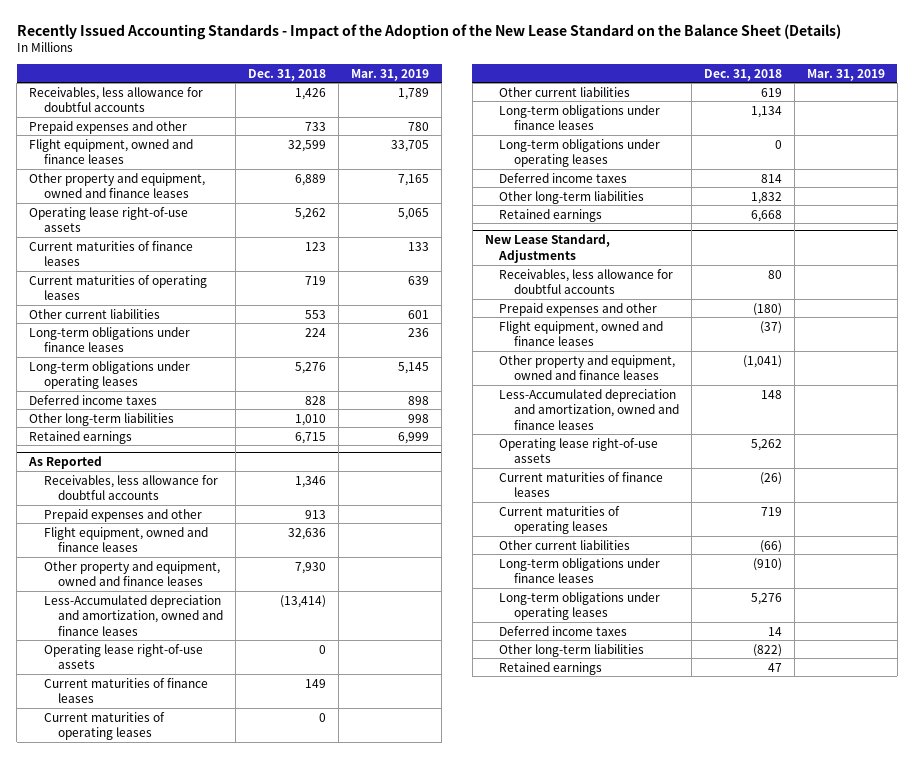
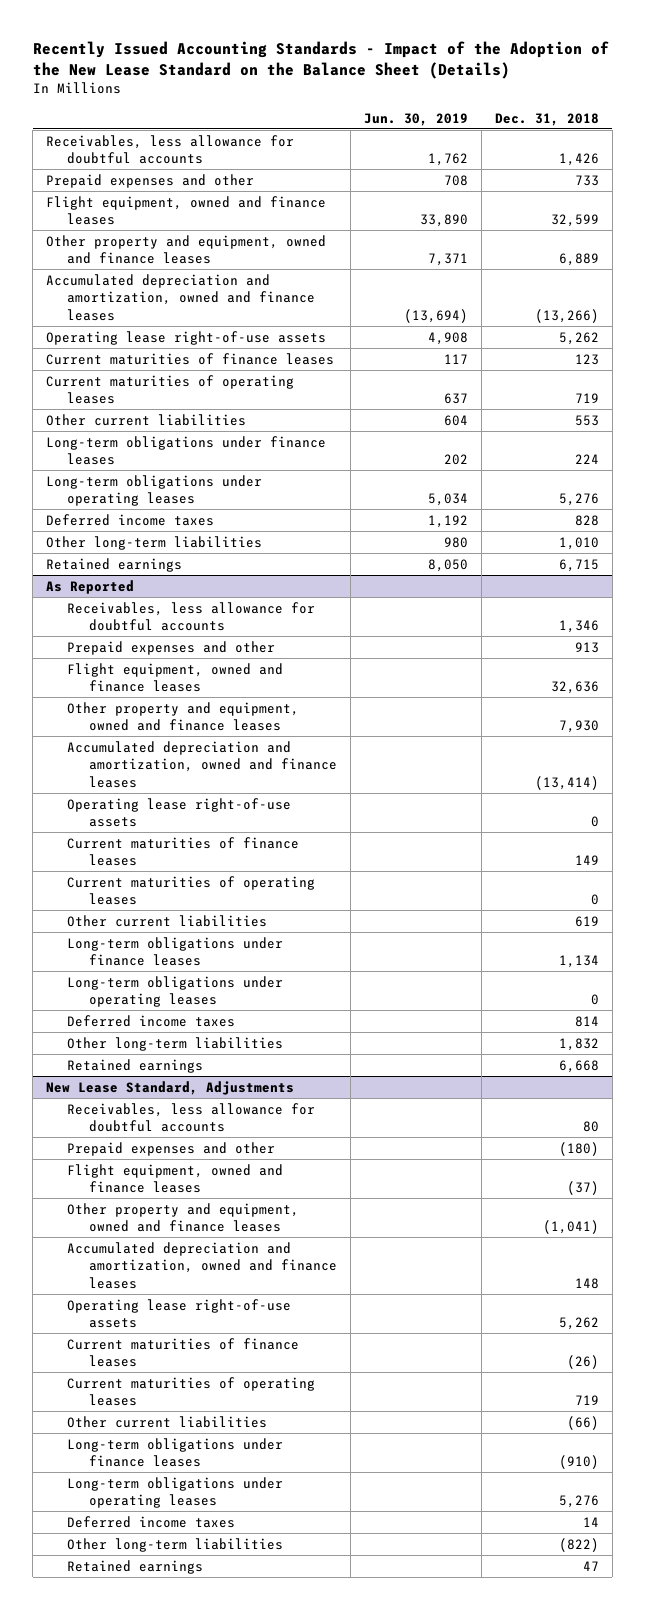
[351,68,430,81] Mar. 31, 2019 -> none
none -> [363,112,468,126] Jun. 30, 2019
none -> [46,273,316,321] Accumulated depreciation and amortization, owned and finance leases
[43,594,224,636] Less-Accumulated depreciation and amortization, owned and finance leases -> [67,740,337,788] Accumulated depreciation and amortization, owned and finance leases
[499,388,679,430] Less-Accumulated depreciation and amortization, owned and finance leases -> [67,1241,337,1289] Accumulated depreciation and amortization, owned and finance leases

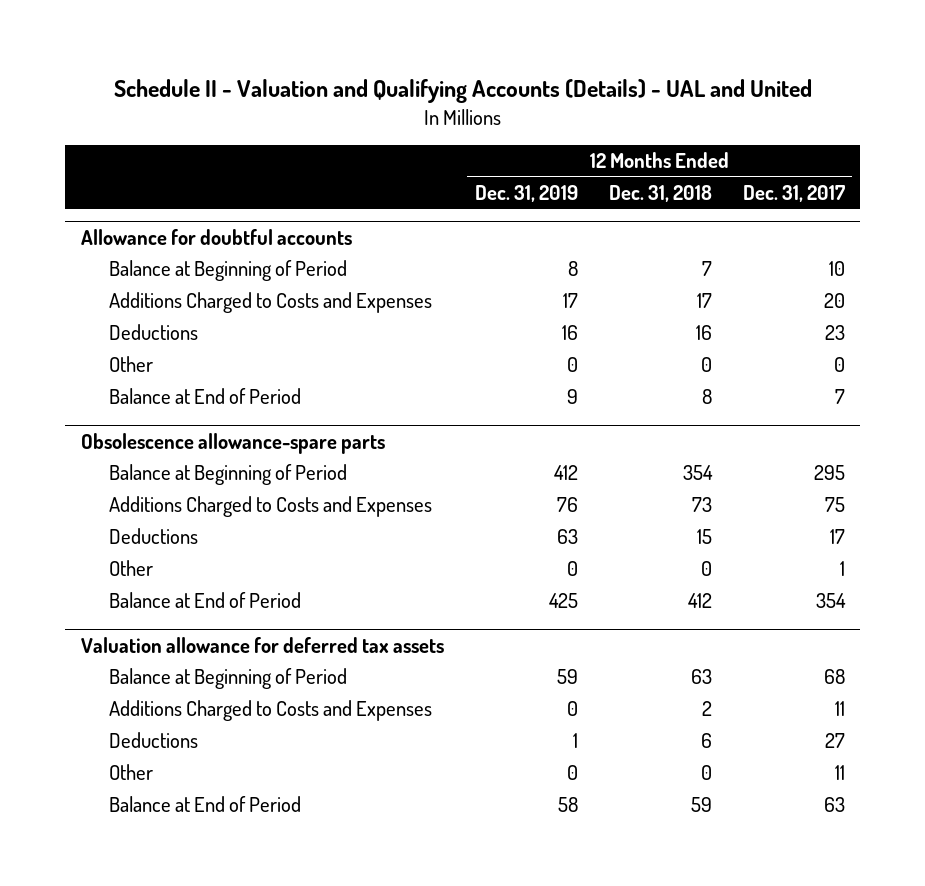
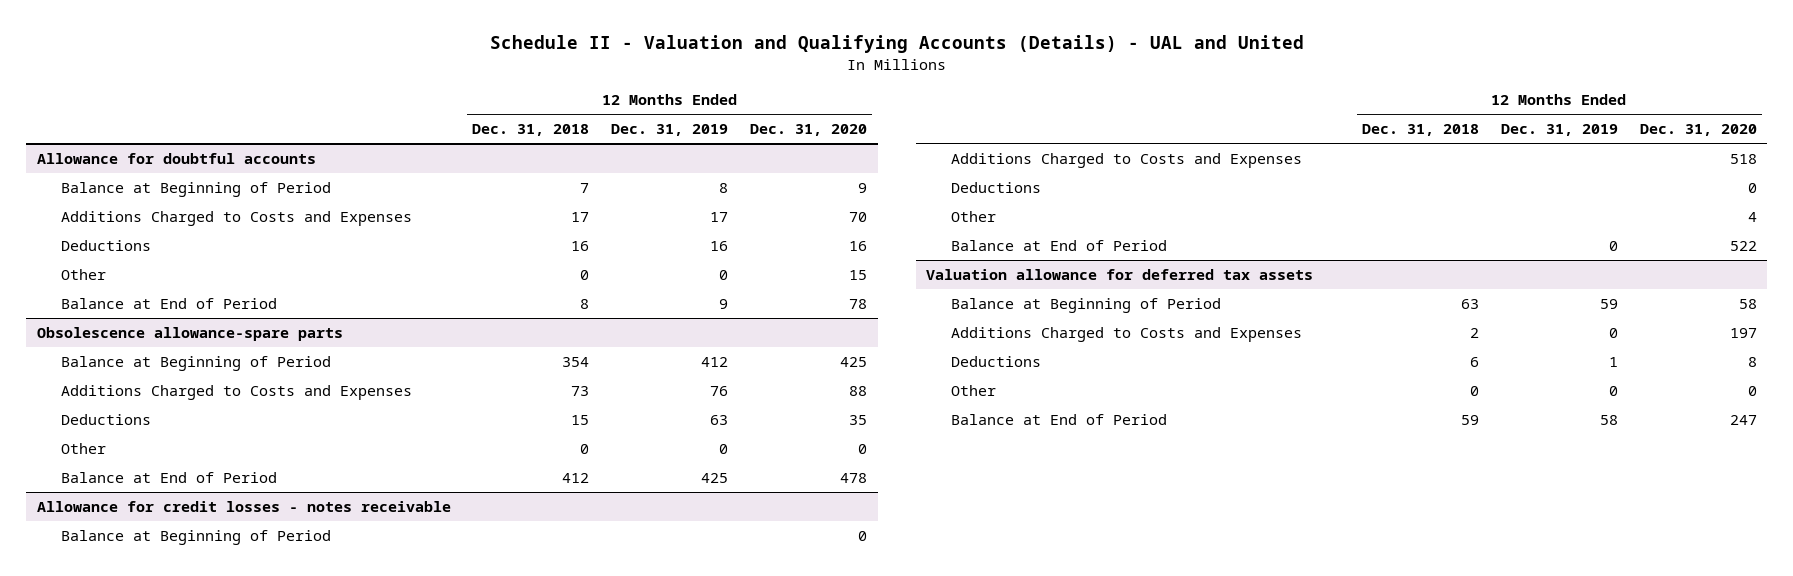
[742,185,845,203] Dec. 31, 2017 -> none
none -> [749,124,867,137] Dec. 31, 2020
none -> [36,500,451,512] Allowance for credit losses - notes receivable
none -> [60,529,331,545] Balance at Beginning of Period
none -> [950,152,1302,168] Additions Charged to Costs and Expenses
none -> [950,181,1041,193] Deductions
none -> [950,210,996,222] Other
none -> [950,239,1167,251] Balance at End of Period

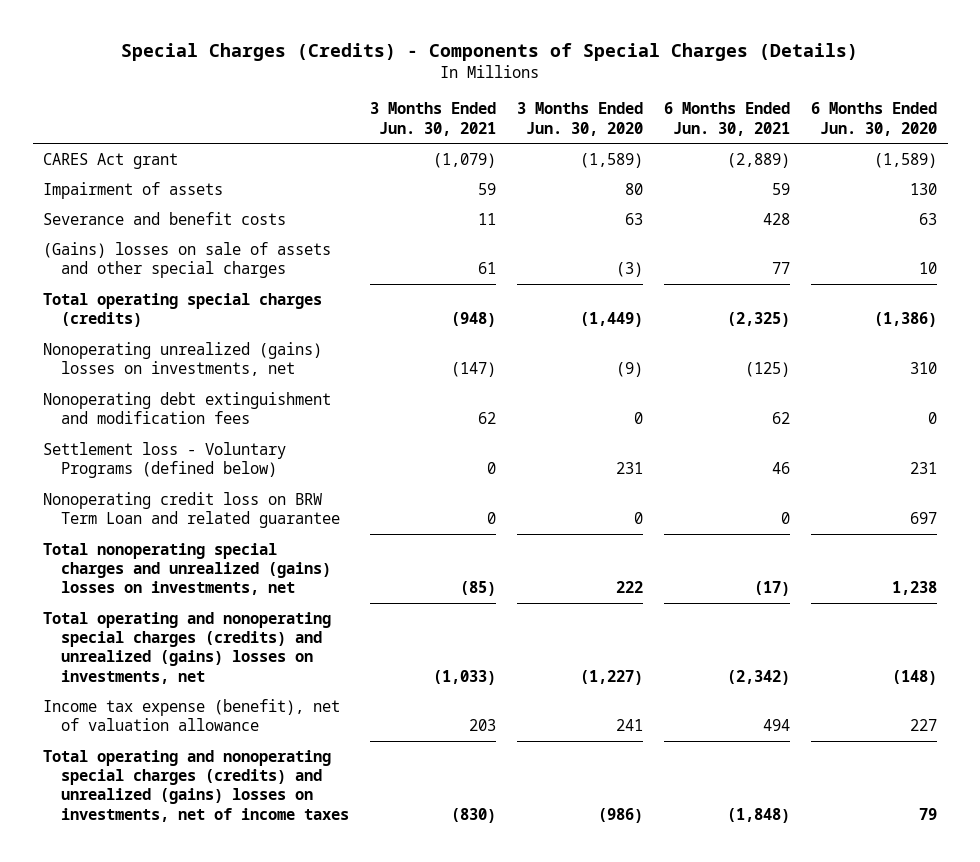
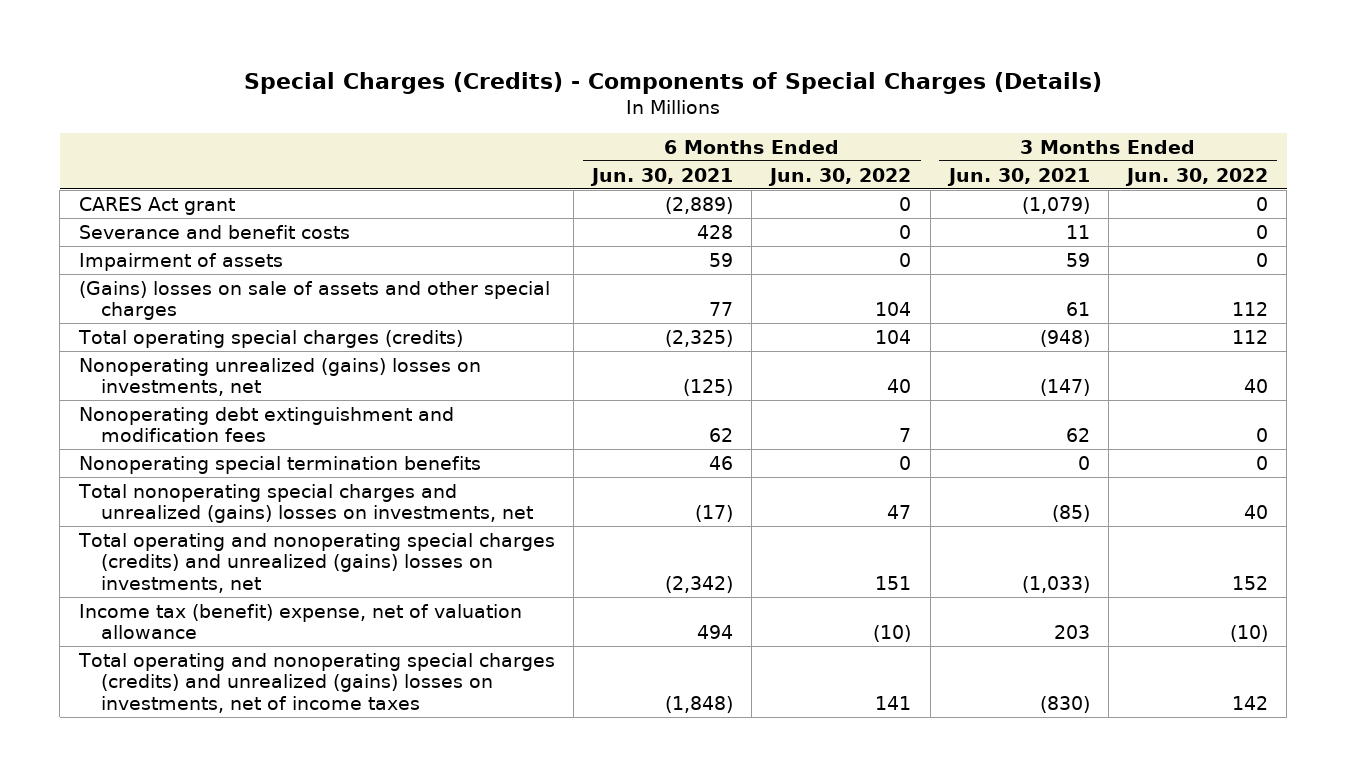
[517,102,644,136] 3 Months Ended Jun. 30, 2020 -> none
[811,102,938,136] 6 Months Ended Jun. 30, 2020 -> none
none -> [768,167,912,186] Jun. 30, 2022
none -> [1125,167,1269,186] Jun. 30, 2022
[43,181,224,199] Impairment of assets -> [78,252,283,271] Impairment of assets
[43,441,287,479] Settlement loss - Voluntary Programs (defined below) -> none
[43,491,341,529] Nonoperating credit loss on BRW Term Loan and related guarantee -> none
none -> [78,455,481,474] Nonoperating special termination benefits
[43,698,341,732] Income tax expense (benefit), net of valuation allowance -> [78,603,522,640] Income tax (benefit) expense, net of valuation allowance

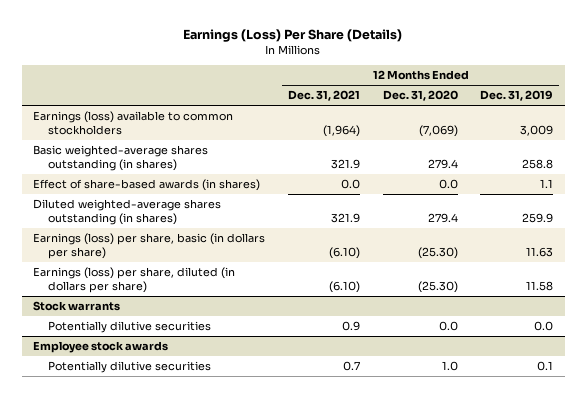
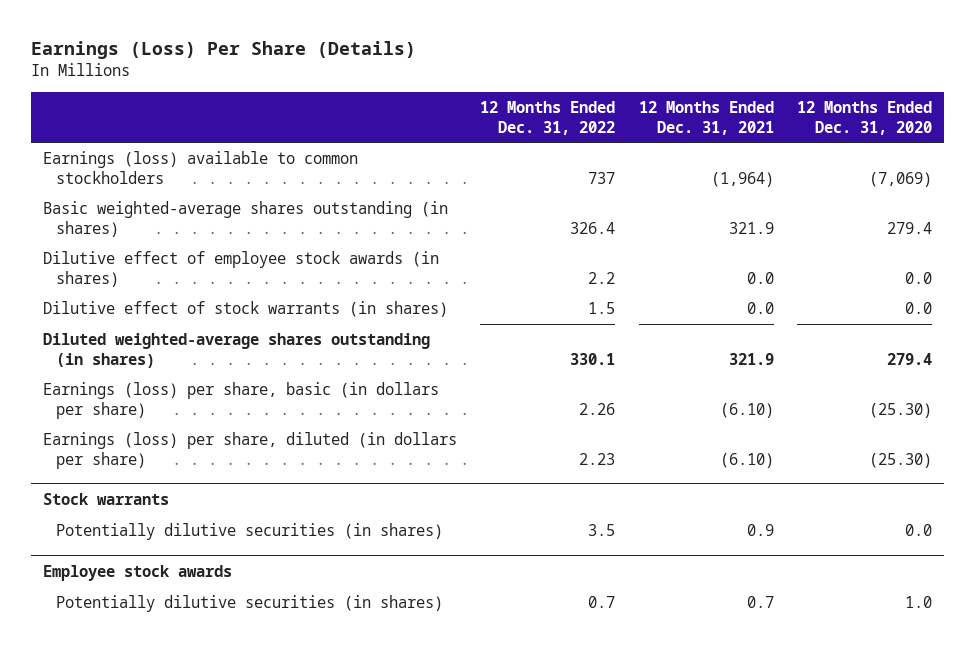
[480,90,554,102] Dec. 31, 2019 -> none
none -> [480,100,616,135] 12 Months Ended Dec. 31, 2022
[33,179,261,192] Effect of share-based awards (in shares) -> [42,250,439,287] Dilutive effect of employee stock awards (in shares)
none -> [42,300,448,317] Dilutive effect of stock warrants (in shares)
[48,321,212,334] Potentially dilutive securities -> [56,522,444,540] Potentially dilutive securities (in shares)
[48,361,212,374] Potentially dilutive securities -> [56,594,444,612] Potentially dilutive securities (in shares)

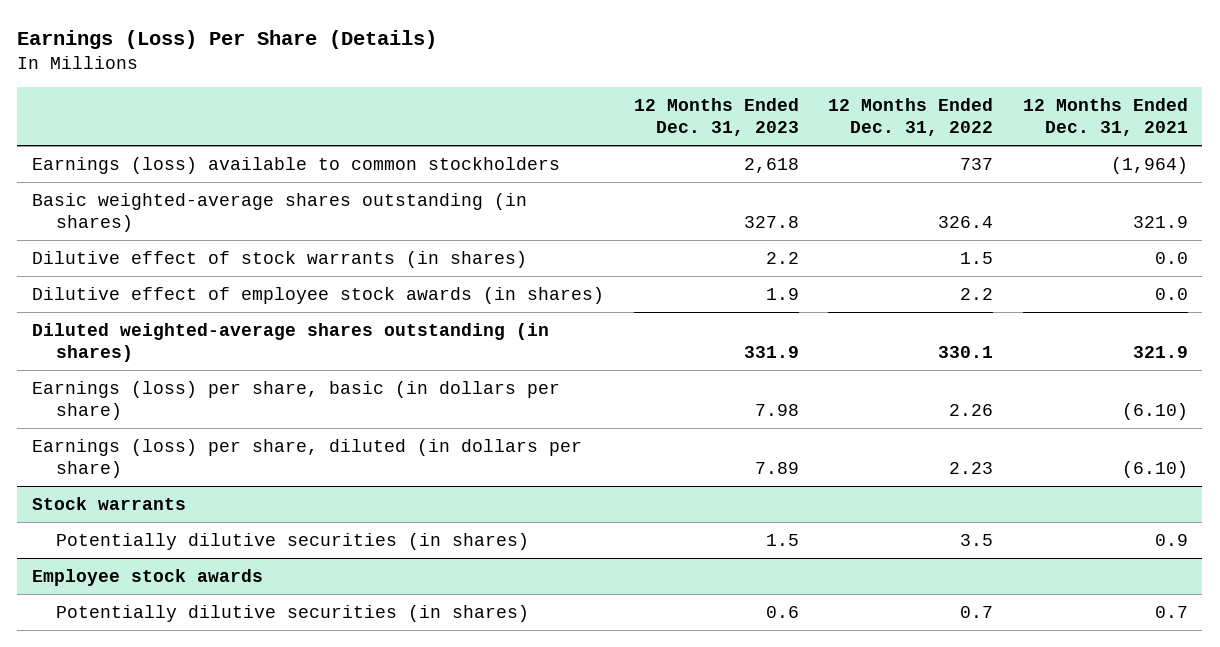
[796,100,932,135] 12 Months Ended Dec. 31, 2020 -> none
none -> [633,98,799,137] 12 Months Ended Dec. 31, 2023
[42,250,439,287] Dilutive effect of employee stock awards (in shares) -> [32,286,605,304] Dilutive effect of employee stock awards (in shares)

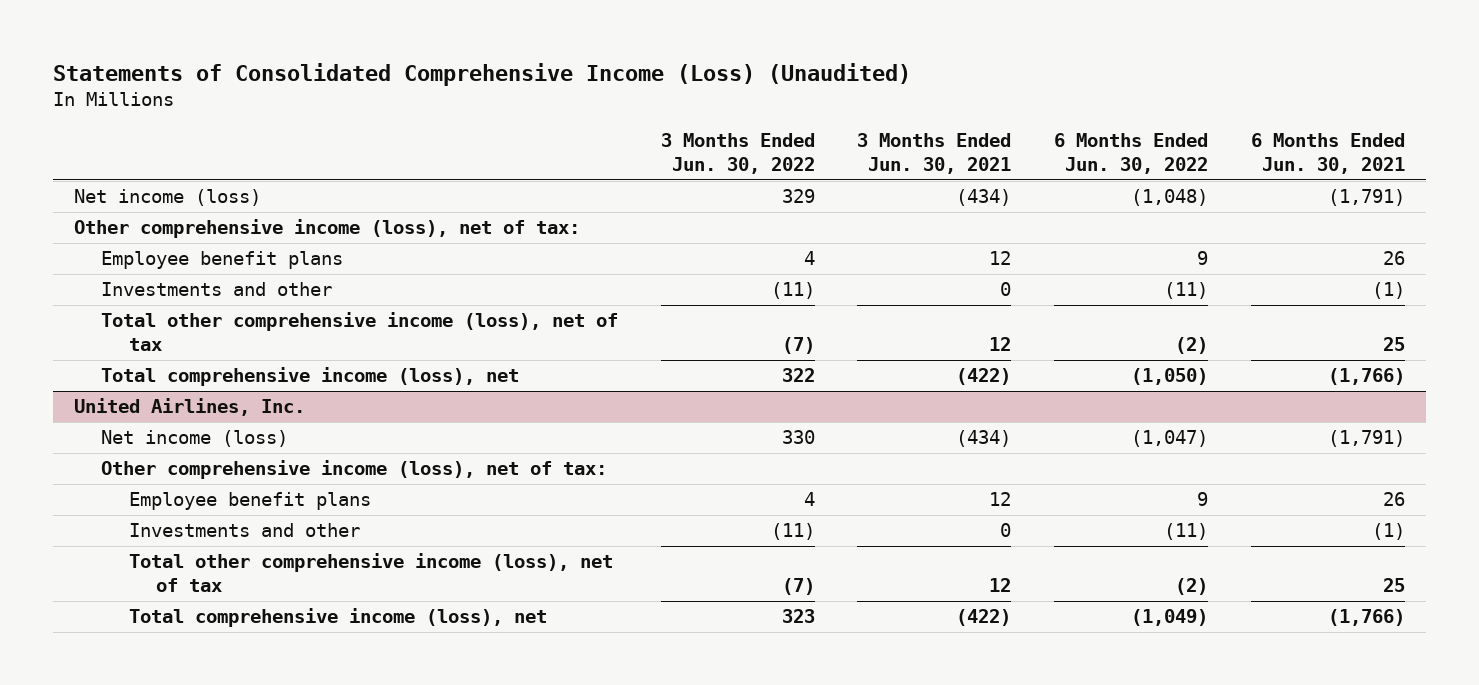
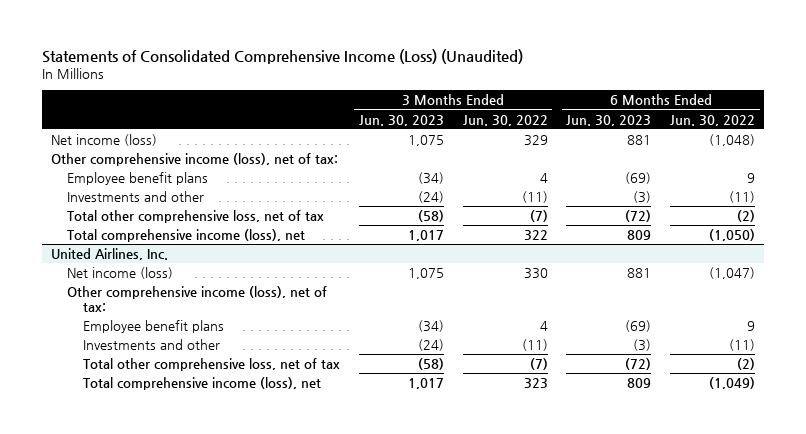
[857,133,1012,174] 3 Months Ended Jun. 30, 2021 -> none
[1250,133,1405,174] 6 Months Ended Jun. 30, 2021 -> none
none -> [359,114,445,126] Jun. 30, 2023
none -> [566,114,652,126] Jun. 30, 2023
[101,312,619,352] Total other comprehensive income (loss), net of tax -> [67,210,325,224] Total other comprehensive loss, net of tax
[128,553,613,593] Total other comprehensive income (loss), net of tax -> [83,358,341,372] Total other comprehensive loss, net of tax

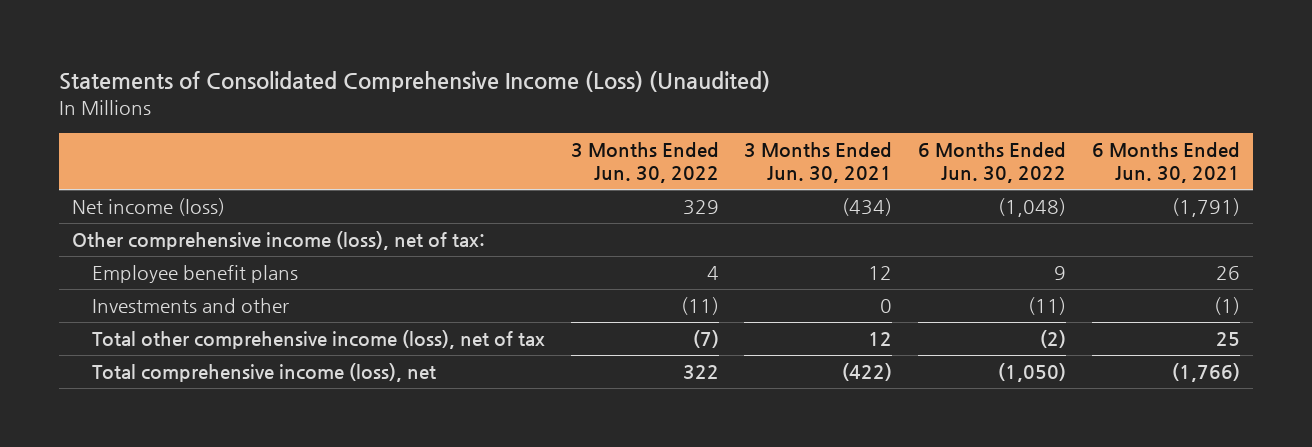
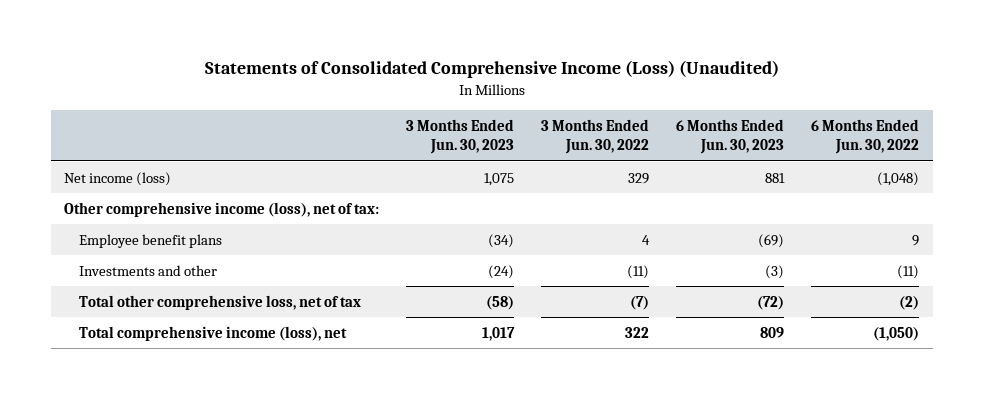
[744,141,893,184] 3 Months Ended Jun. 30, 2021 -> none
[1091,141,1240,184] 6 Months Ended Jun. 30, 2021 -> none
none -> [406,118,515,155] 3 Months Ended Jun. 30, 2023
none -> [676,118,785,155] 6 Months Ended Jun. 30, 2023
[91,330,545,350] Total other comprehensive income (loss), net of tax -> [78,294,361,310] Total other comprehensive loss, net of tax

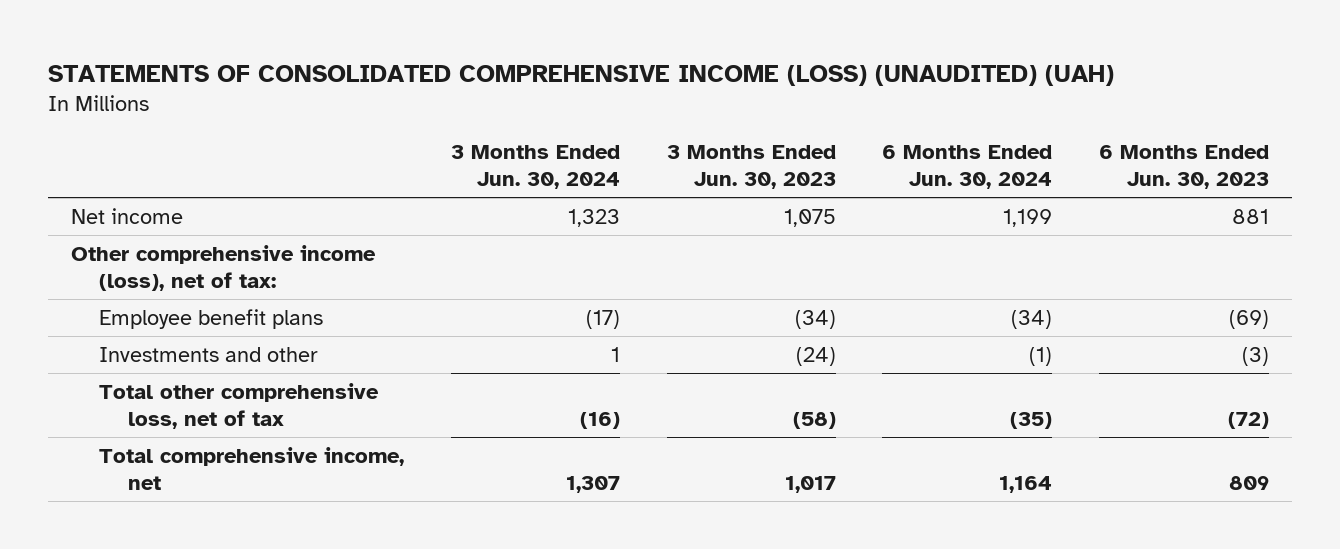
[204,60,779,79] Statements of Consolidated Comprehensive Income (Loss) (Unaudited) -> [48,64,1115,86] STATEMENTS OF CONSOLIDATED COMPREHENSIVE INCOME (LOSS) (UNAUDITED) (UAH)
[541,118,650,155] 3 Months Ended Jun. 30, 2022 -> none
[811,118,920,155] 6 Months Ended Jun. 30, 2022 -> none
none -> [451,145,621,189] 3 Months Ended Jun. 30, 2024
none -> [882,145,1053,189] 6 Months Ended Jun. 30, 2024
[64,171,172,186] Net income (loss) -> [71,208,184,225] Net income
[78,325,347,341] Total comprehensive income (loss), net -> [99,447,405,490] Total comprehensive income, net

